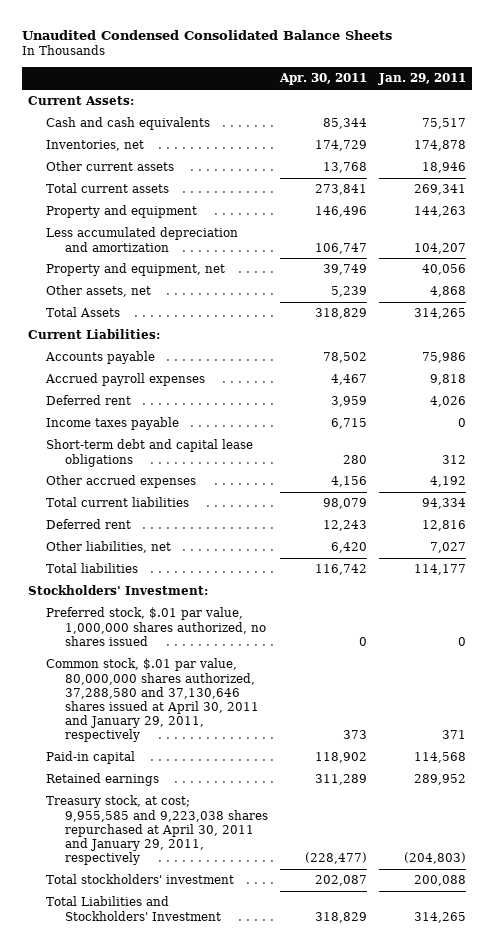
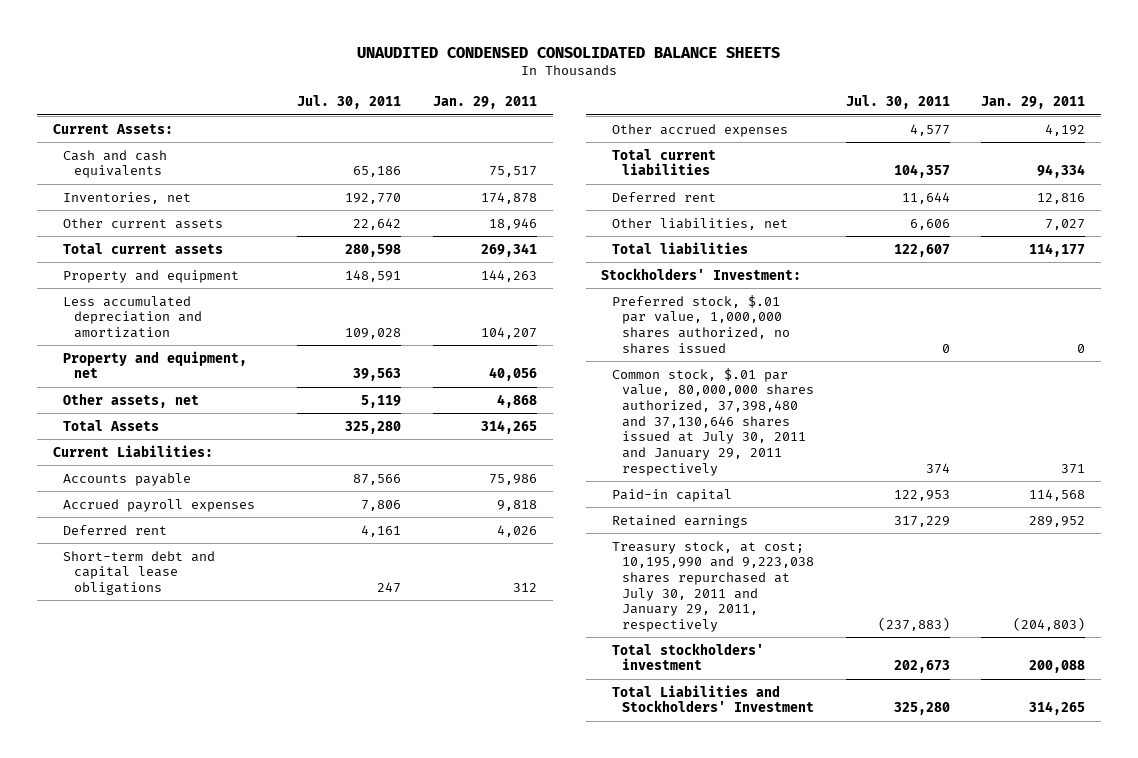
[21,29,392,40] Unaudited Condensed Consolidated Balance Sheets -> [357,46,781,58] UNAUDITED CONDENSED CONSOLIDATED BALANCE SHEETS
[278,73,367,86] Apr. 30, 2011 -> none
none -> [297,95,402,110] Jul. 30, 2011
[46,417,180,431] Income taxes payable -> none
[46,658,259,743] Common stock, $.01 par value, 80,000,000 shares authorized, 37,288,580 and 37,130,646 shares issued at April 30, 2011 and January 29, 2011, respectively -> [611,367,814,476] Common stock, $.01 par value, 80,000,000 shares authorized, 37,398,480 and 37,130,646 shares issued at July 30, 2011 and January 29, 2011 respectively
[46,795,268,865] Treasury stock, at cost; 9,955,585 and 9,223,038 shares repurchased at April 30, 2011 and January 29, 2011, respectively -> [611,540,814,632] Treasury stock, at cost; 10,195,990 and 9,223,038 shares repurchased at July 30, 2011 and January 29, 2011, respectively

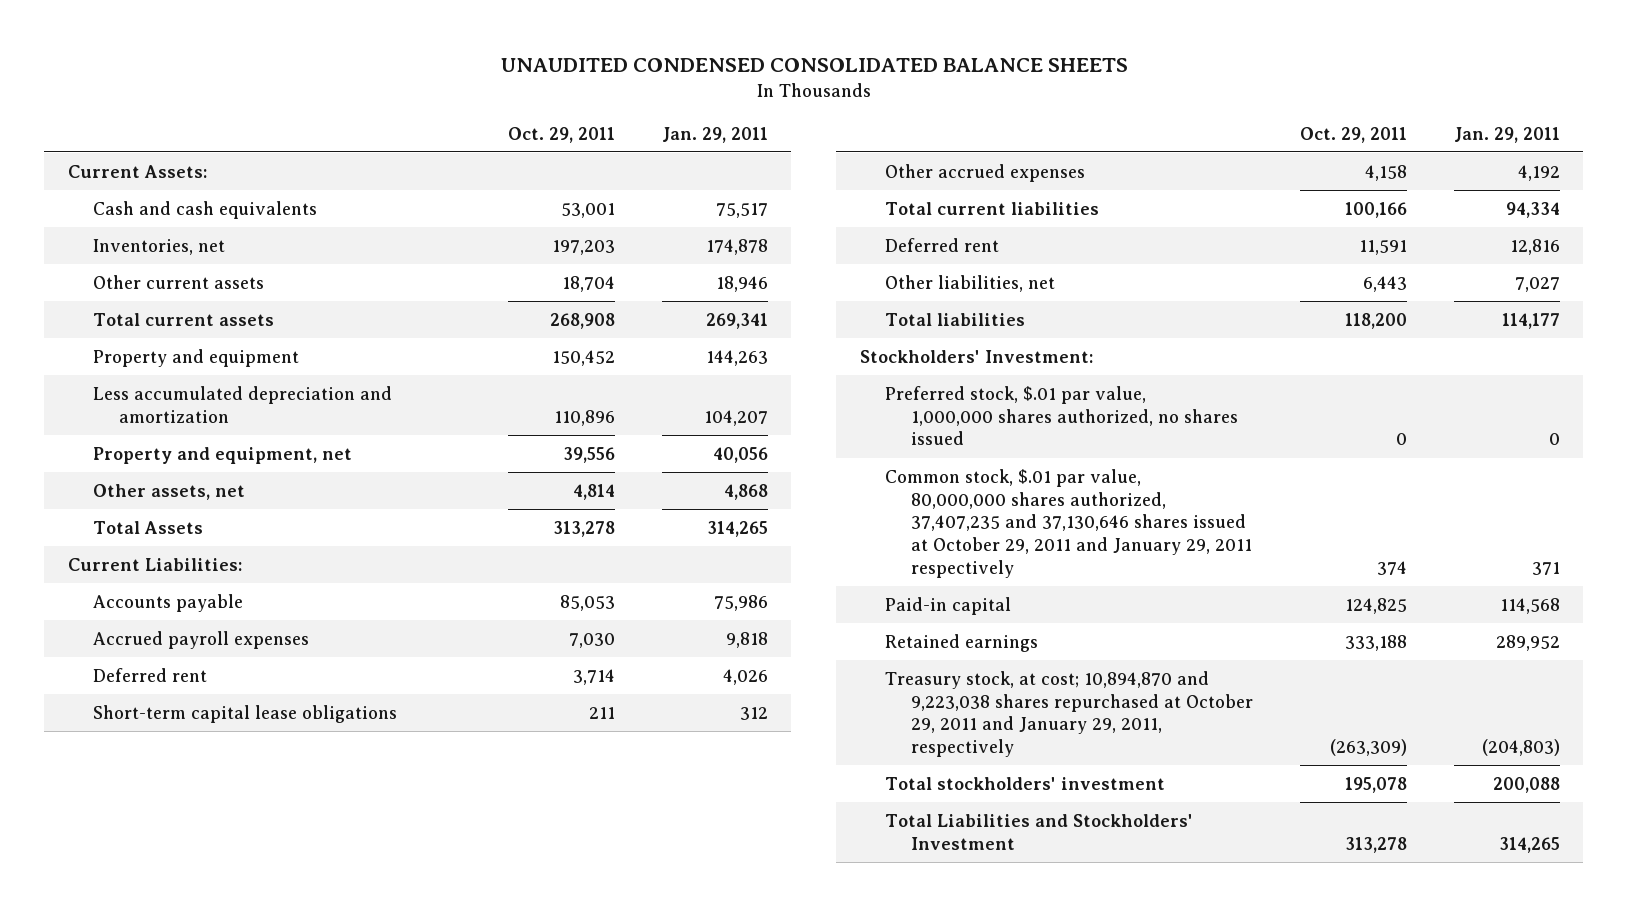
[297,95,402,110] Jul. 30, 2011 -> none
none -> [507,126,615,143] Oct. 29, 2011
[63,550,216,595] Short-term debt and capital lease obligations -> [93,704,398,723] Short-term capital lease obligations
[611,367,814,476] Common stock, $.01 par value, 80,000,000 shares authorized, 37,398,480 and 37,130,646 shares issued at July 30, 2011 and January 29, 2011 respectively -> [885,468,1252,579] Common stock, $.01 par value, 80,000,000 shares authorized, 37,407,235 and 37,130,646 shares issued at October 29, 2011 and January 29, 2011 respectively
[611,540,814,632] Treasury stock, at cost; 10,195,990 and 9,223,038 shares repurchased at July 30, 2011 and January 29, 2011, respectively -> [885,670,1253,758] Treasury stock, at cost; 10,894,870 and 9,223,038 shares repurchased at October 29, 2011 and January 29, 2011, respectively

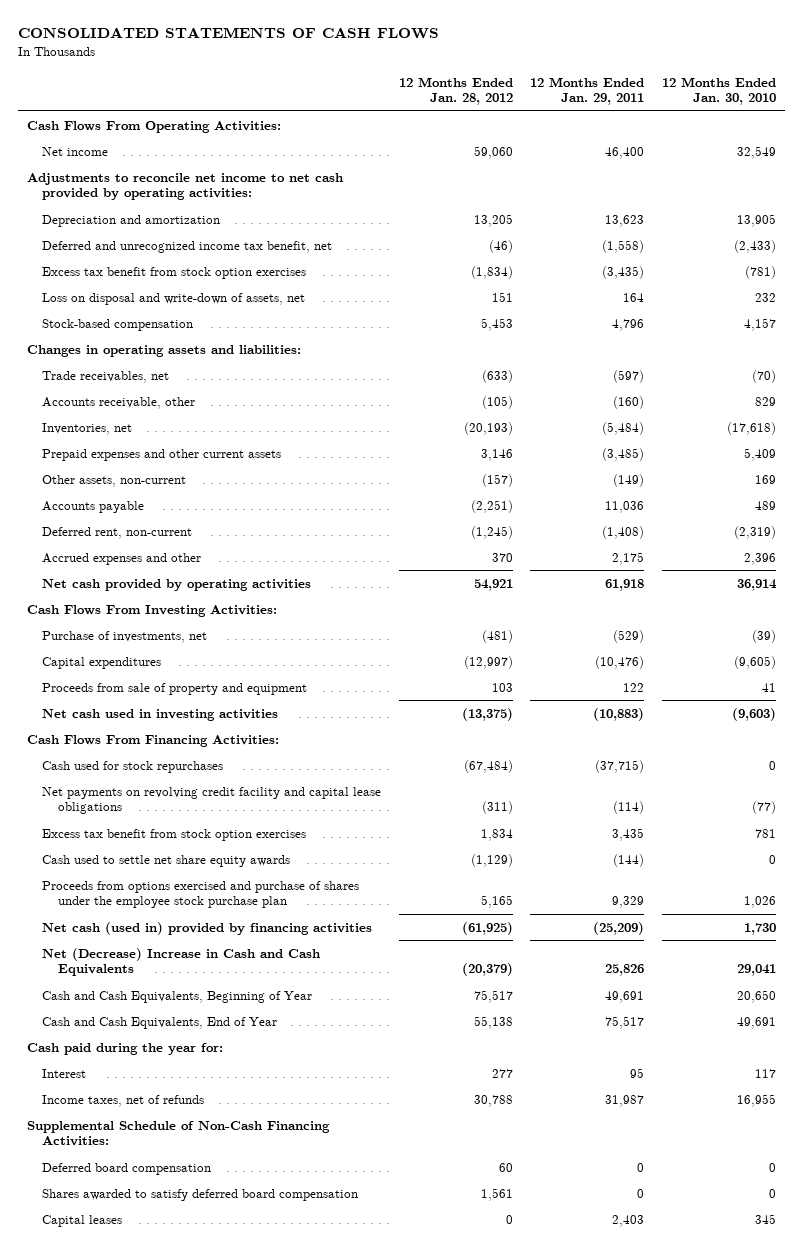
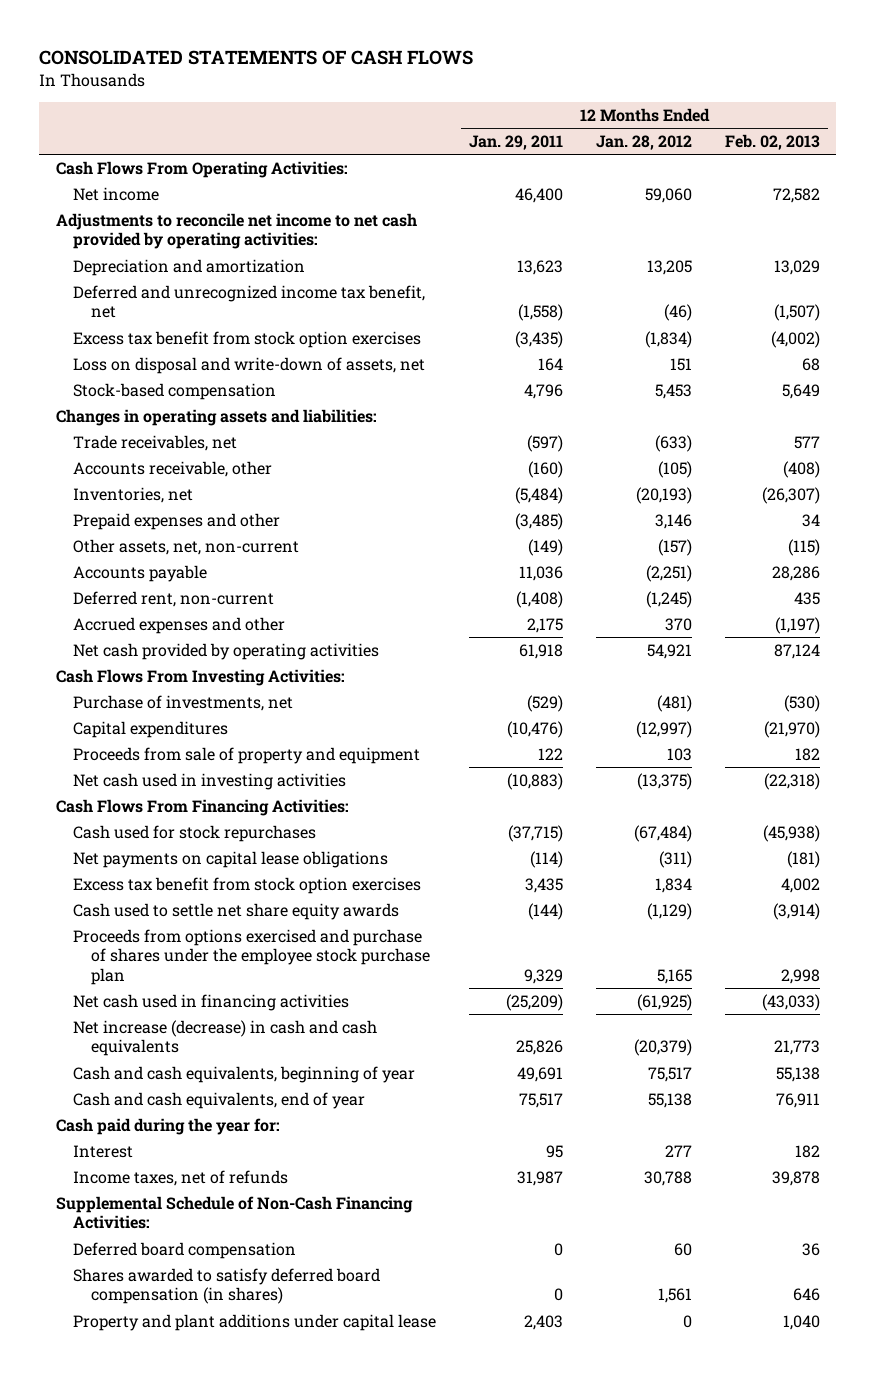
[661,76,776,106] 12 Months Ended Jan. 30, 2010 -> none
none -> [725,134,821,151] Feb. 02, 2013
[42,448,282,461] Prepaid expenses and other current assets -> [73,512,281,530] Prepaid expenses and other
[42,474,187,487] Other assets, non-current -> [73,538,300,555] Other assets, net, non-current
[42,786,382,815] Net payments on revolving credit facility and capital lease obligations -> [73,850,389,868] Net payments on capital lease obligations
[42,921,373,935] Net cash (used in) provided by financing activities -> [73,993,350,1011] Net cash used in financing activities
[42,947,321,977] Net (Decrease) Increase in Cash and Cash Equivalents -> [73,1019,378,1057] Net increase (decrease) in cash and cash equivalents
[42,990,313,1003] Cash and Cash Equivalents, Beginning of Year -> [73,1065,416,1083] Cash and cash equivalents, beginning of year
[42,1016,278,1029] Cash and Cash Equivalents, End of Year -> [73,1091,366,1109] Cash and cash equivalents, end of year
[42,1188,359,1201] Shares awarded to satisfy deferred board compensation -> [73,1267,381,1305] Shares awarded to satisfy deferred board compensation (in shares)
[42,1214,123,1227] Capital leases -> [73,1313,437,1331] Property and plant additions under capital lease

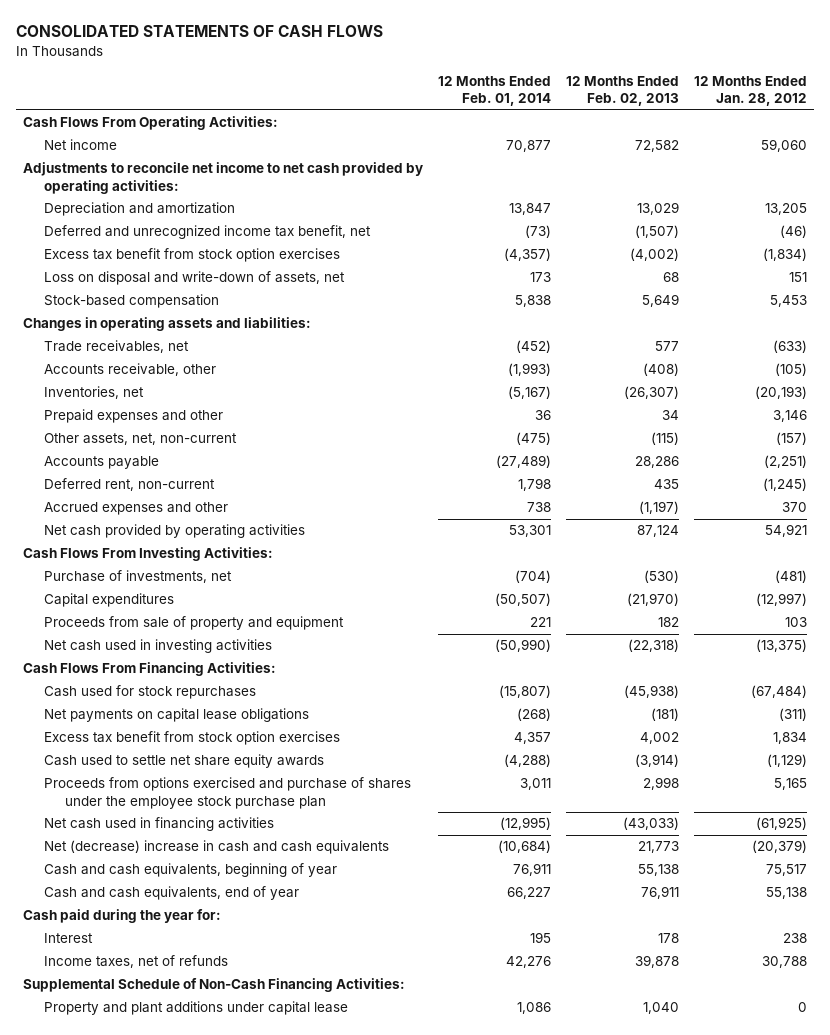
[469,135,564,151] Jan. 29, 2011 -> none
none -> [438,75,552,107] 12 Months Ended Feb. 01, 2014
[73,1019,378,1057] Net increase (decrease) in cash and cash equivalents -> [44,840,390,855] Net (decrease) increase in cash and cash equivalents
[665,1144,693,1157] 277 -> [782,933,807,944] 238
[795,1144,821,1158] 182 -> [657,933,679,944] 178
[73,1241,297,1259] Deferred board compensation -> none
[73,1267,381,1305] Shares awarded to satisfy deferred board compensation (in shares) -> none

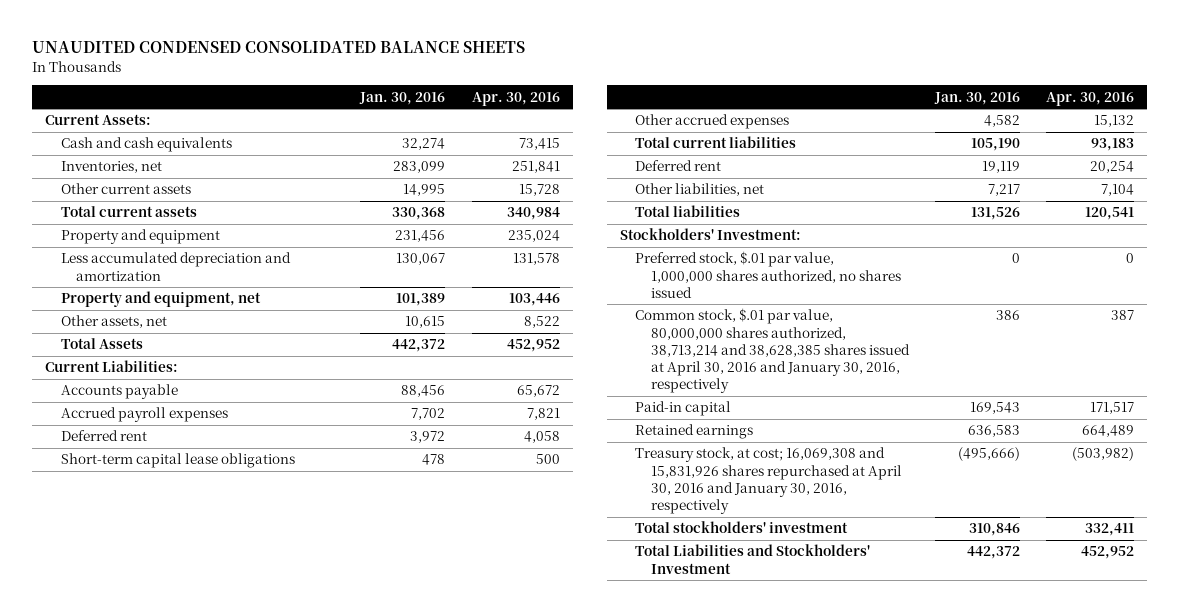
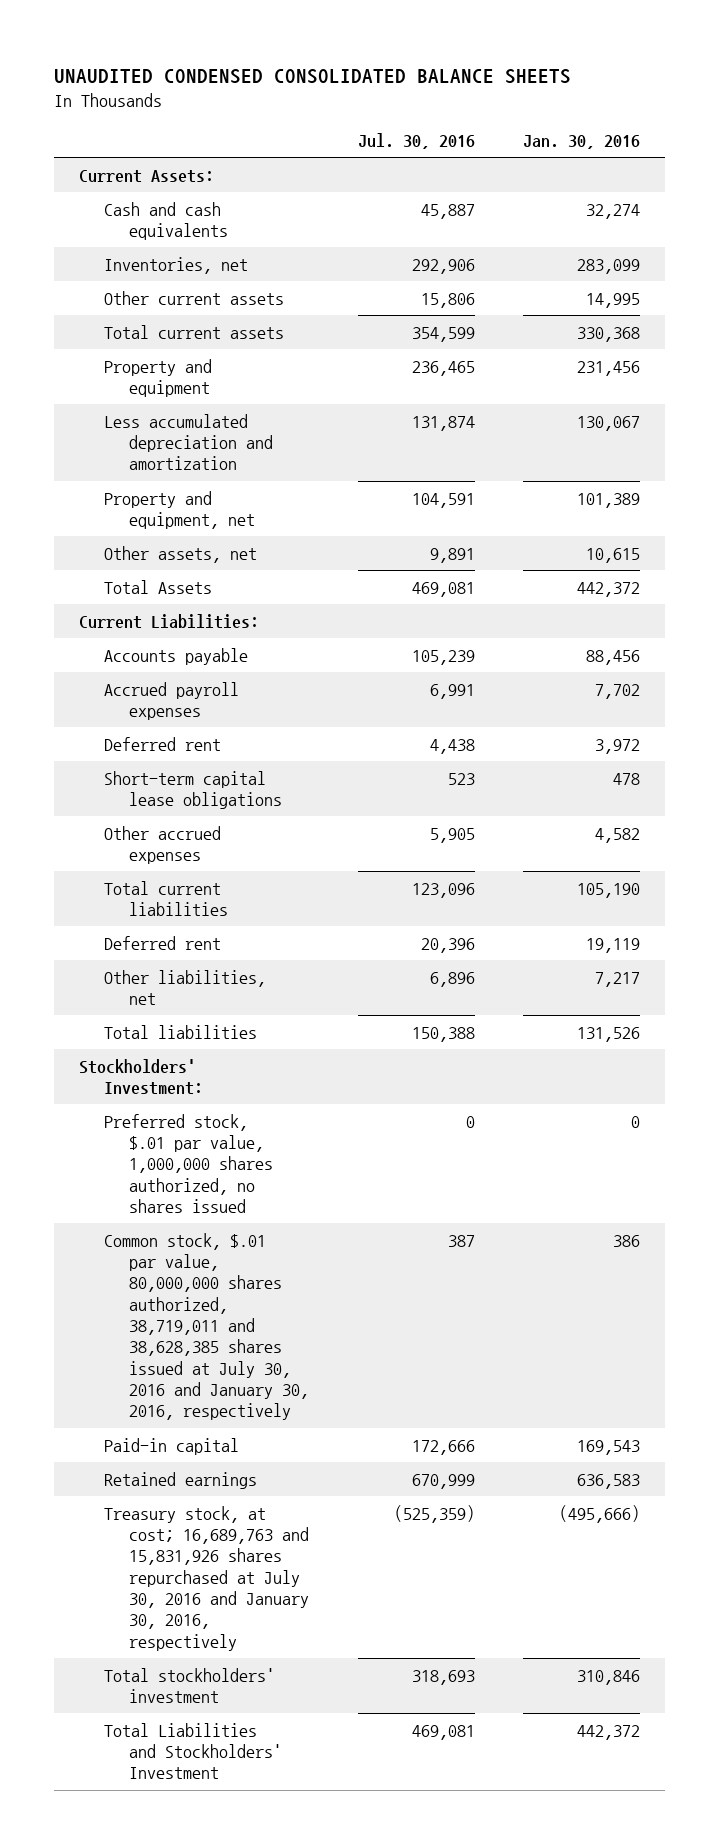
[471,91,560,106] Apr. 30, 2016 -> none
none -> [357,133,475,150] Jul. 30, 2016
[635,308,910,394] Common stock, $.01 par value, 80,000,000 shares authorized, 38,713,214 and 38,628,385 shares issued at April 30, 2016 and January 30, 2016, respectively -> [103,1232,310,1421] Common stock, $.01 par value, 80,000,000 shares authorized, 38,719,011 and 38,628,385 shares issued at July 30, 2016 and January 30, 2016, respectively
[635,447,902,515] Treasury stock, at cost; 16,069,308 and 15,831,926 shares repurchased at April 30, 2016 and January 30, 2016, respectively -> [103,1505,310,1651] Treasury stock, at cost; 16,689,763 and 15,831,926 shares repurchased at July 30, 2016 and January 30, 2016, respectively

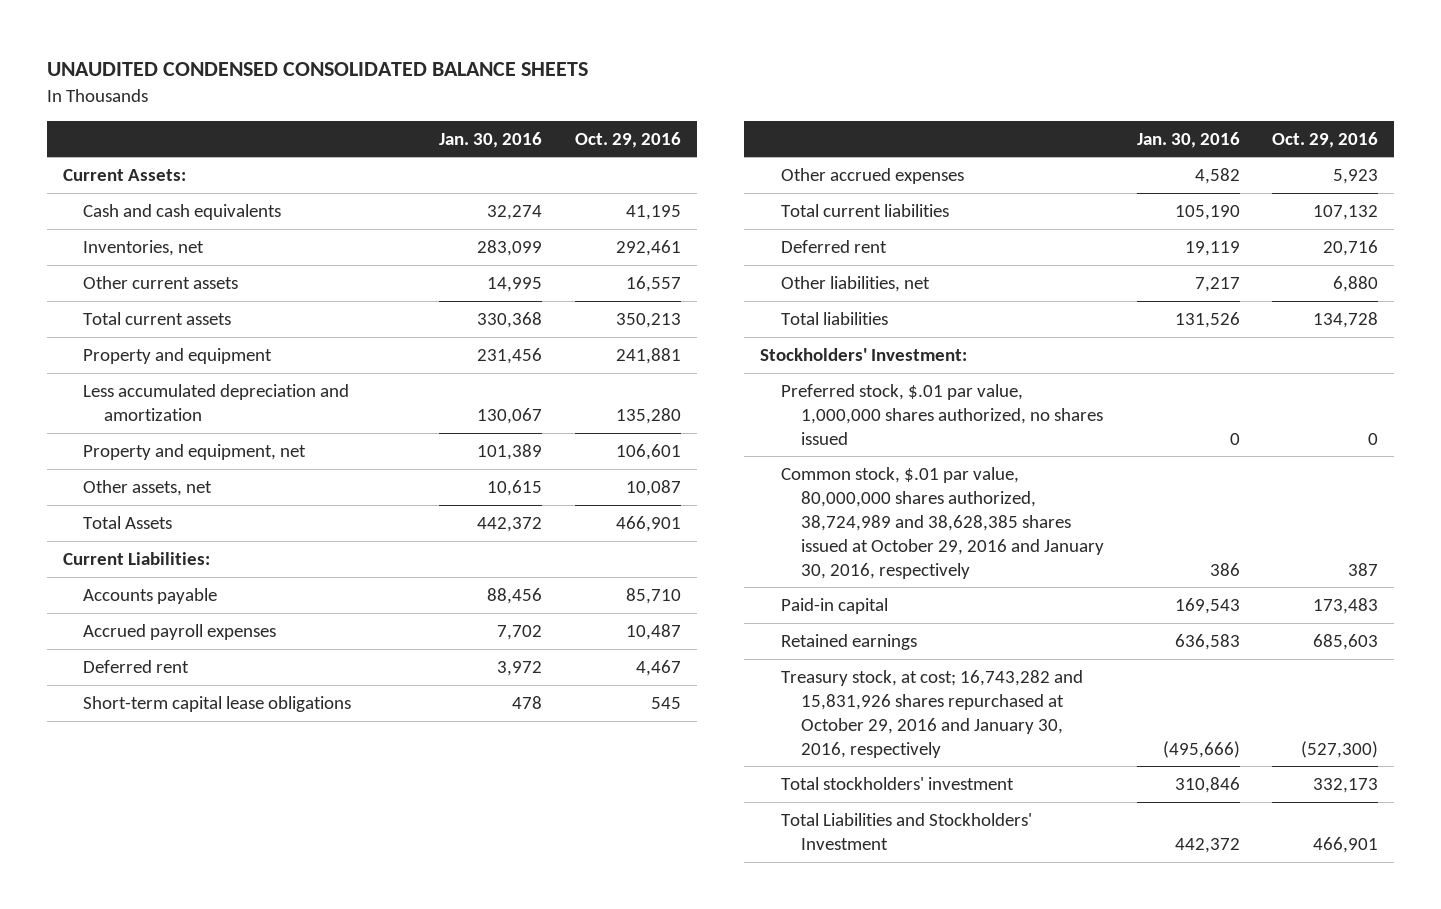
[357,133,475,150] Jul. 30, 2016 -> none
none -> [574,131,681,148] Oct. 29, 2016
[103,1232,310,1421] Common stock, $.01 par value, 80,000,000 shares authorized, 38,719,011 and 38,628,385 shares issued at July 30, 2016 and January 30, 2016, respectively -> [780,466,1105,579] Common stock, $.01 par value, 80,000,000 shares authorized, 38,724,989 and 38,628,385 shares issued at October 29, 2016 and January 30, 2016, respectively
[103,1505,310,1651] Treasury stock, at cost; 16,689,763 and 15,831,926 shares repurchased at July 30, 2016 and January 30, 2016, respectively -> [780,669,1083,758] Treasury stock, at cost; 16,743,282 and 15,831,926 shares repurchased at October 29, 2016 and January 30, 2016, respectively

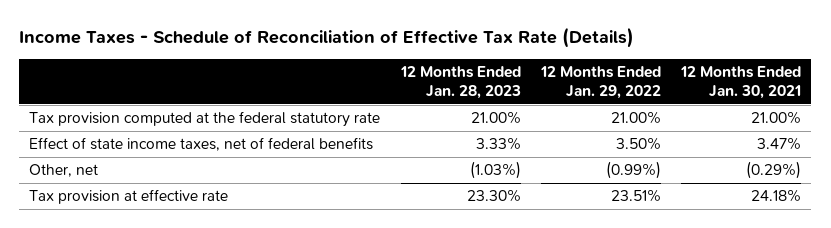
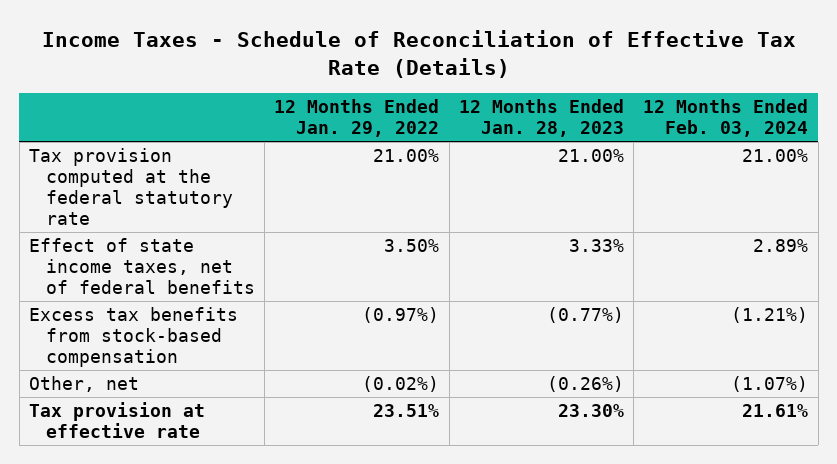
[680,66,802,100] 12 Months Ended Jan. 30, 2021 -> none
none -> [643,99,809,138] 12 Months Ended Feb. 03, 2024
none -> [28,307,238,368] Excess tax benefits from stock-based compensation
[469,161,521,180] (1.03%) -> [546,376,624,393] (0.26%)
[605,161,661,180] (0.99%) -> [362,376,440,393] (0.02%)

